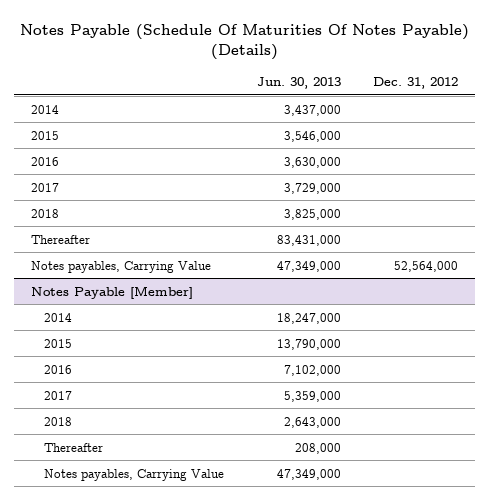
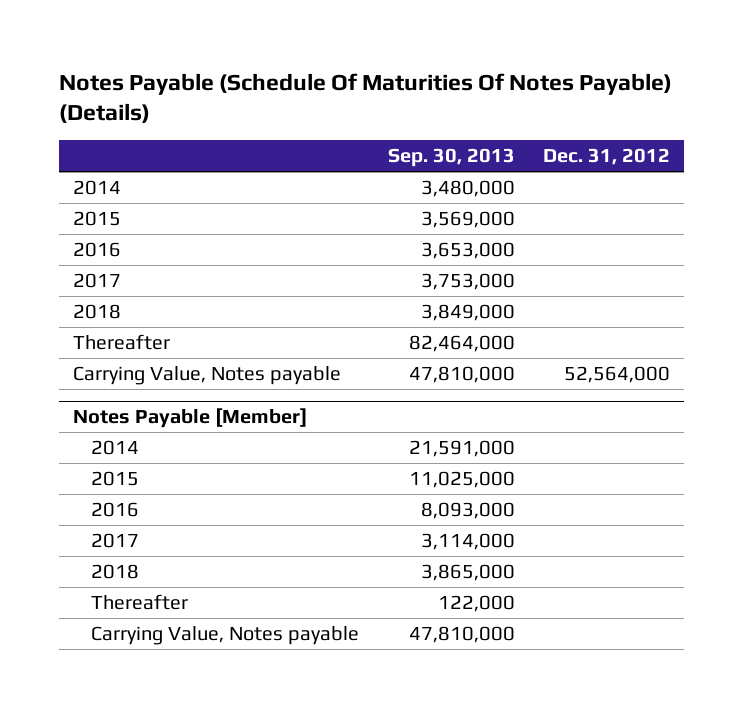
[256,77,341,90] Jun. 30, 2013 -> none
none -> [387,148,515,168] Sep. 30, 2013
[30,260,211,273] Notes payables, Carrying Value -> [72,365,341,385] Carrying Value, Notes payable
[44,468,225,481] Notes payables, Carrying Value -> [91,625,360,645] Carrying Value, Notes payable

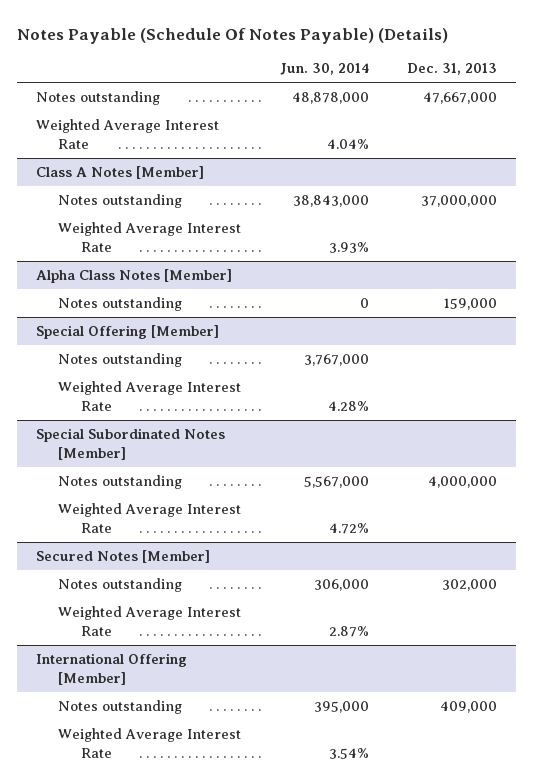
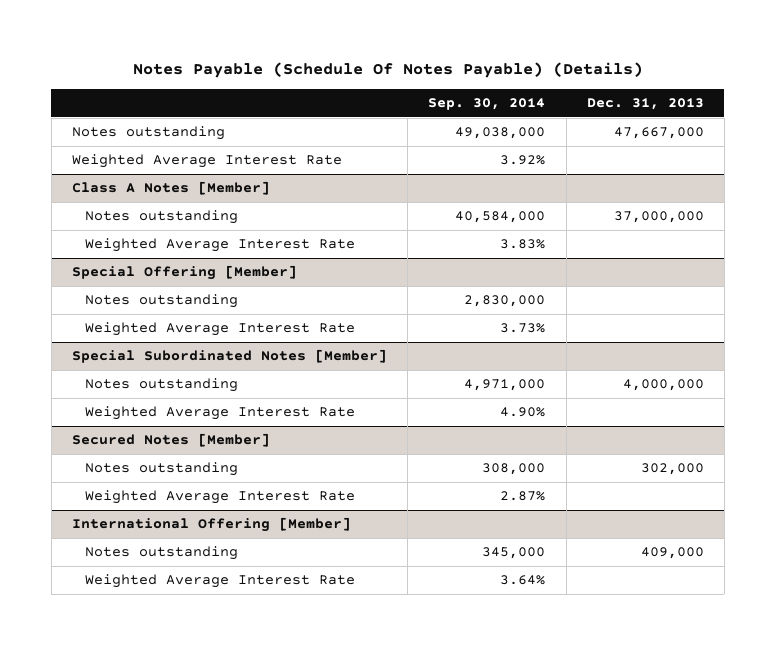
[279,63,369,76] Jun. 30, 2014 -> none
none -> [428,98,546,111] Sep. 30, 2014
[35,269,232,284] Alpha Class Notes [Member] -> none
[58,297,183,312] Notes outstanding -> none

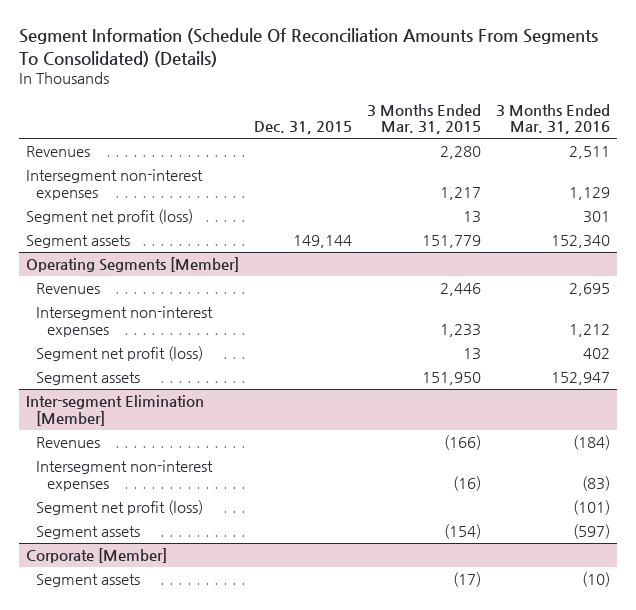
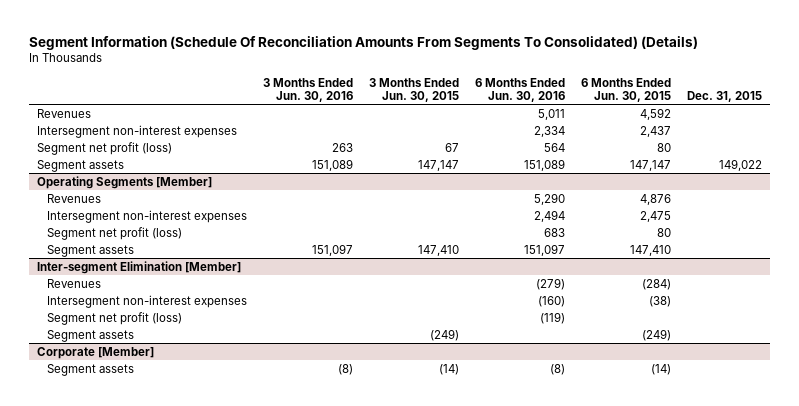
[366,103,481,135] 3 Months Ended Mar. 31, 2015 -> none
[495,103,610,135] 3 Months Ended Mar. 31, 2016 -> none
none -> [263,77,354,103] 3 Months Ended Jun. 30, 2016
none -> [369,77,460,103] 3 Months Ended Jun. 30, 2015
none -> [475,77,566,103] 6 Months Ended Jun. 30, 2016
none -> [581,77,672,103] 6 Months Ended Jun. 30, 2015
[292,234,352,248] 149,144 -> [719,158,763,171] 149,022

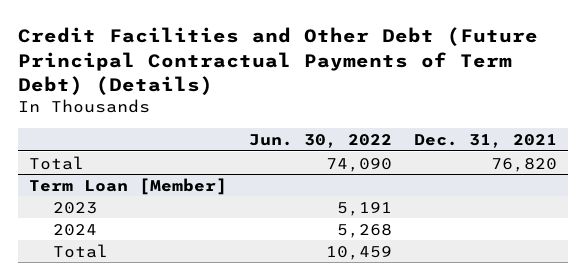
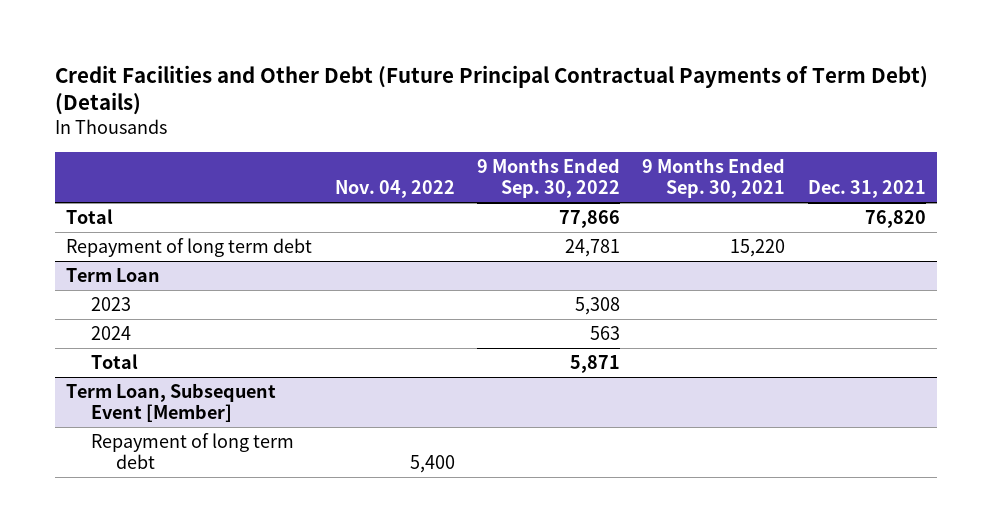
[248,133,392,148] Jun. 30, 2022 -> none
none -> [334,180,455,199] Nov. 04, 2022
none -> [477,158,621,199] 9 Months Ended Sep. 30, 2022
none -> [642,158,786,199] 9 Months Ended Sep. 30, 2021
none -> [66,237,313,257] Repayment of long term debt
[28,177,227,195] Term Loan [Member] -> [66,267,161,282] Term Loan
none -> [66,382,277,423] Term Loan, Subsequent Event [Member]
none -> [90,432,294,470] Repayment of long term debt

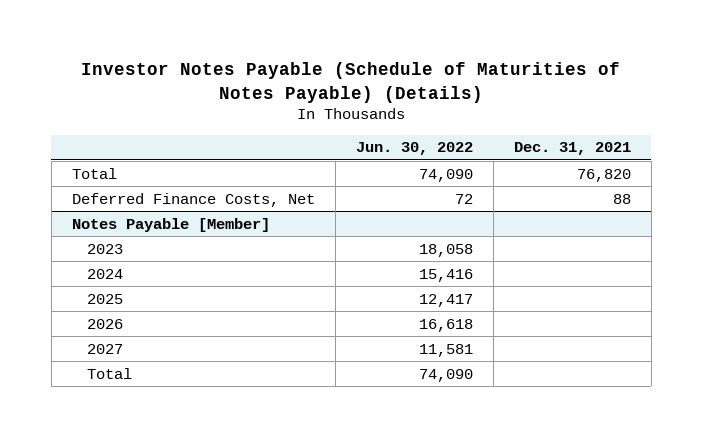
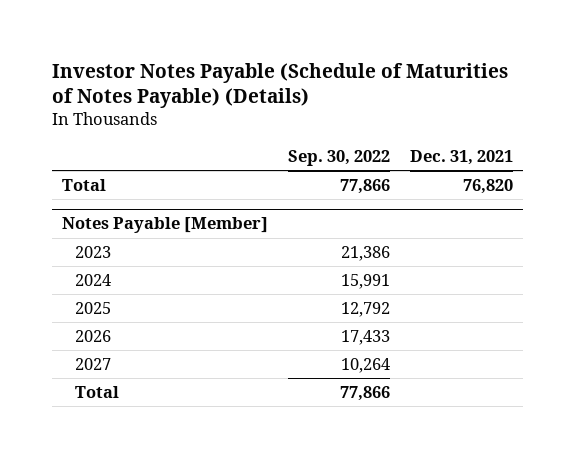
[355,142,473,156] Jun. 30, 2022 -> none
none -> [288,149,391,166] Sep. 30, 2022
[71,192,315,207] Deferred Finance Costs, Net -> none

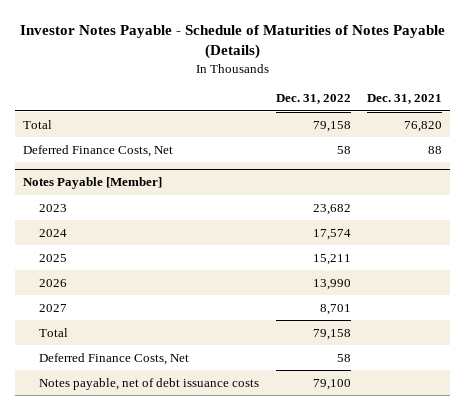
[52,62,509,109] Investor Notes Payable (Schedule of Maturities of Notes Payable) (Details) -> [19,25,445,60] Investor Notes Payable - Schedule of Maturities of Notes Payable (Details)
[288,149,391,166] Sep. 30, 2022 -> none
none -> [275,94,351,105] Dec. 31, 2022
none -> [23,144,174,157] Deferred Finance Costs, Net
none -> [39,352,190,365] Deferred Finance Costs, Net
none -> [39,377,260,390] Notes payable, net of debt issuance costs

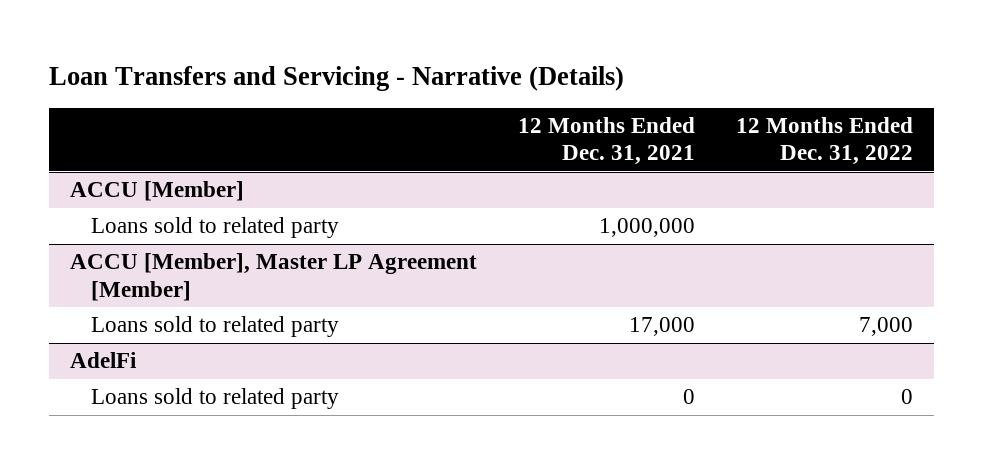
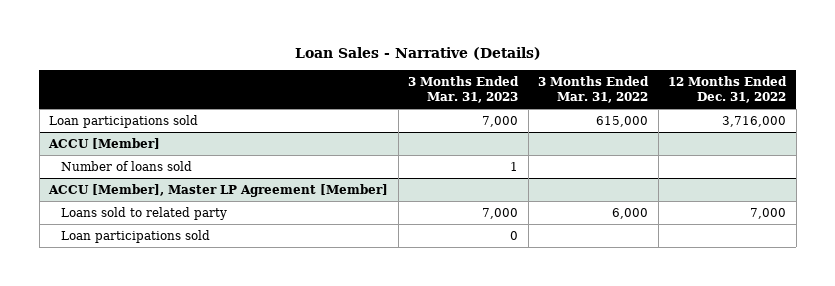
[49,65,625,91] Loan Transfers and Servicing - Narrative (Details) -> [294,47,541,61] Loan Sales - Narrative (Details)
[518,116,696,166] 12 Months Ended Dec. 31, 2021 -> none
none -> [408,76,520,104] 3 Months Ended Mar. 31, 2023
none -> [538,76,650,104] 3 Months Ended Mar. 31, 2022
none -> [49,114,199,128] Loan participations sold
[90,217,339,239] Loans sold to related party -> none
none -> [60,160,192,171] Number of loans sold
[69,352,137,369] AdelFi -> none
[90,388,339,410] Loans sold to related party -> none
none -> [60,229,210,243] Loan participations sold

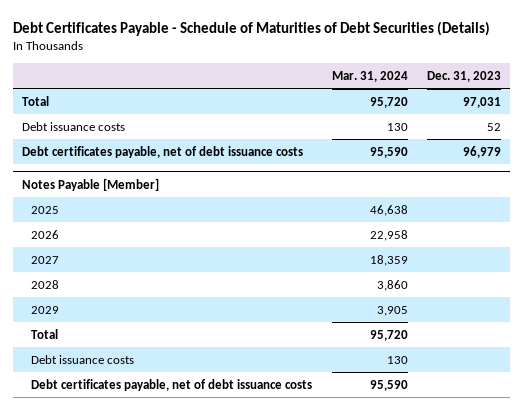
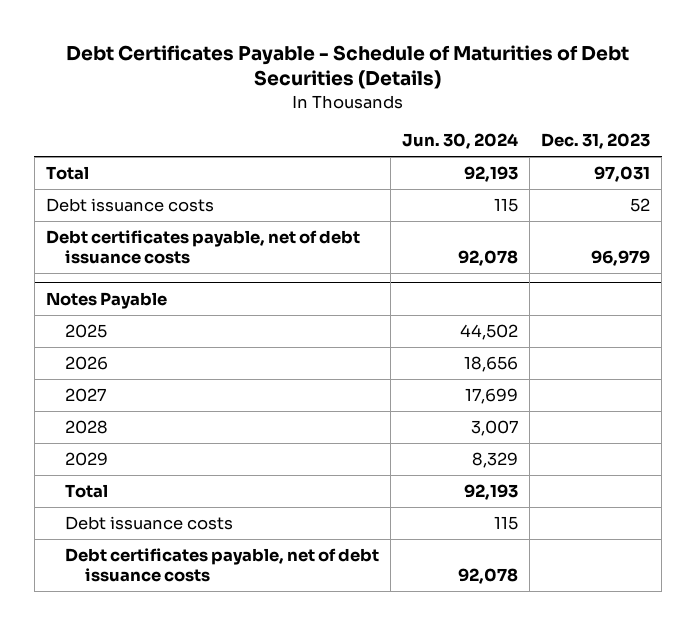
[331,70,408,82] Mar. 31, 2024 -> none
none -> [402,133,519,150] Jun. 30, 2024
[22,177,160,191] Notes Payable [Member] -> [45,291,167,309] Notes Payable

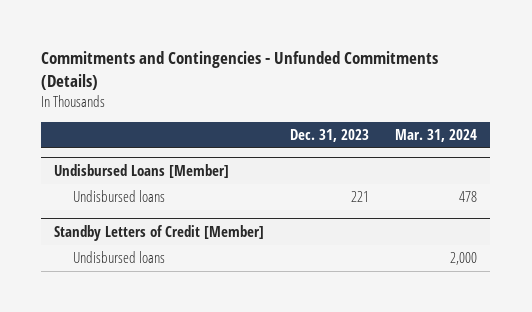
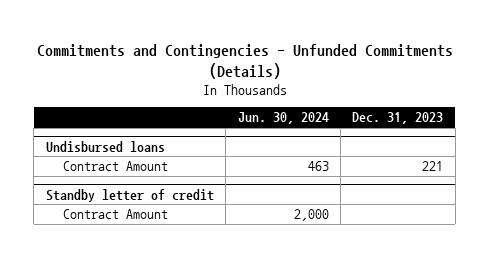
[395,128,478,142] Mar. 31, 2024 -> none
none -> [237,112,329,125] Jun. 30, 2024
[54,163,230,178] Undisbursed Loans [Member] -> [45,140,165,152] Undisbursed loans
[73,190,166,203] Undisbursed loans -> [63,161,169,172] Contract Amount
[54,224,265,241] Standby Letters of Credit [Member] -> [45,188,214,202] Standby letter of credit
[73,251,166,264] Undisbursed loans -> [63,209,169,220] Contract Amount

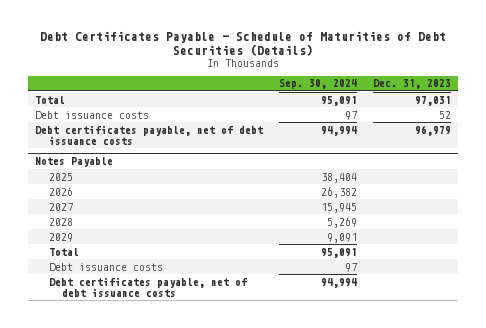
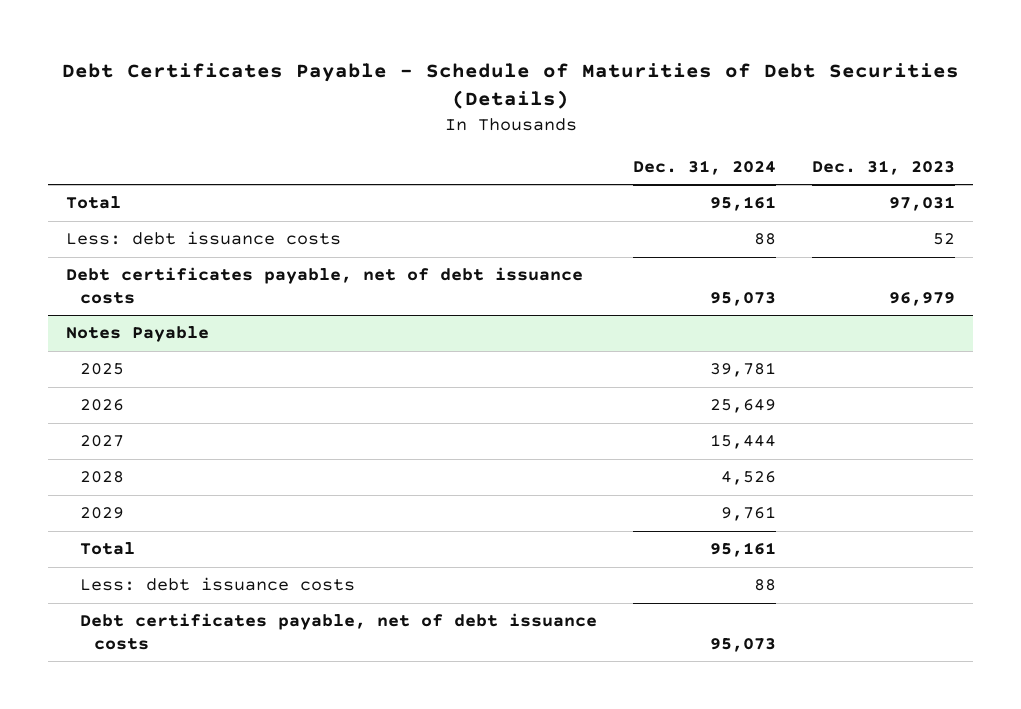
[279,79,358,90] Sep. 30, 2024 -> none
none -> [632,159,776,175] Dec. 31, 2024
[35,110,150,119] Debt issuance costs -> [65,231,341,246] Less: debt issuance costs
[48,262,163,271] Debt issuance costs -> [79,577,355,592] Less: debt issuance costs

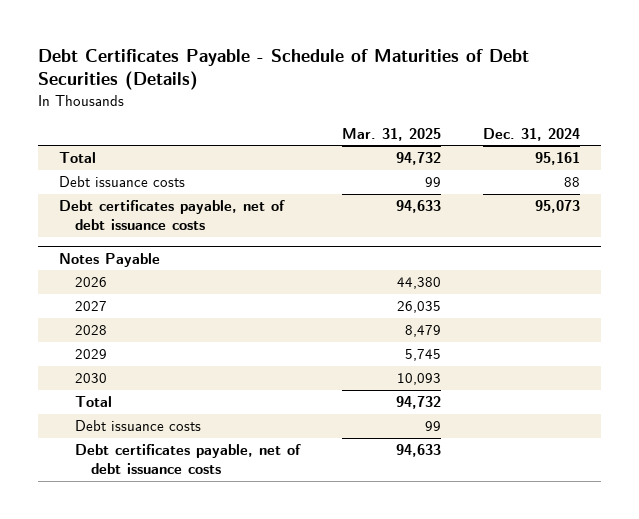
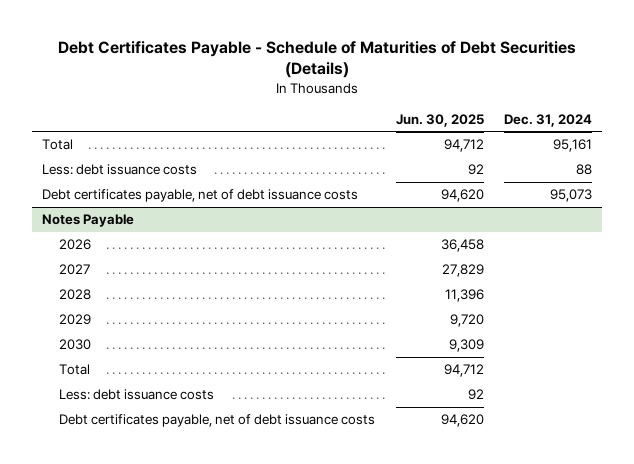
[341,127,441,141] Mar. 31, 2025 -> none
none -> [395,113,484,127] Jun. 30, 2025
[59,176,186,188] Debt issuance costs -> [41,164,197,176] Less: debt issuance costs
[74,420,201,432] Debt issuance costs -> [59,389,215,401] Less: debt issuance costs

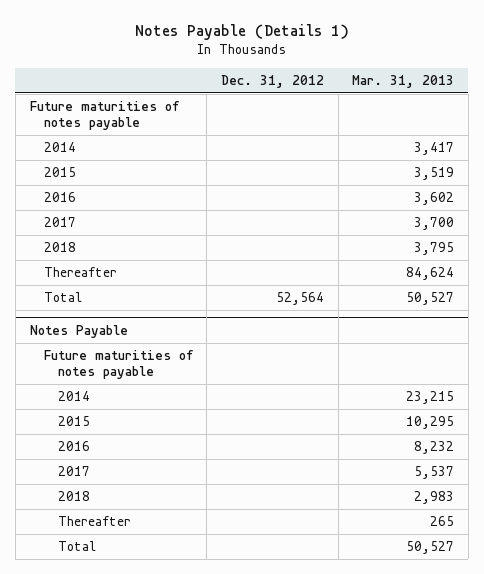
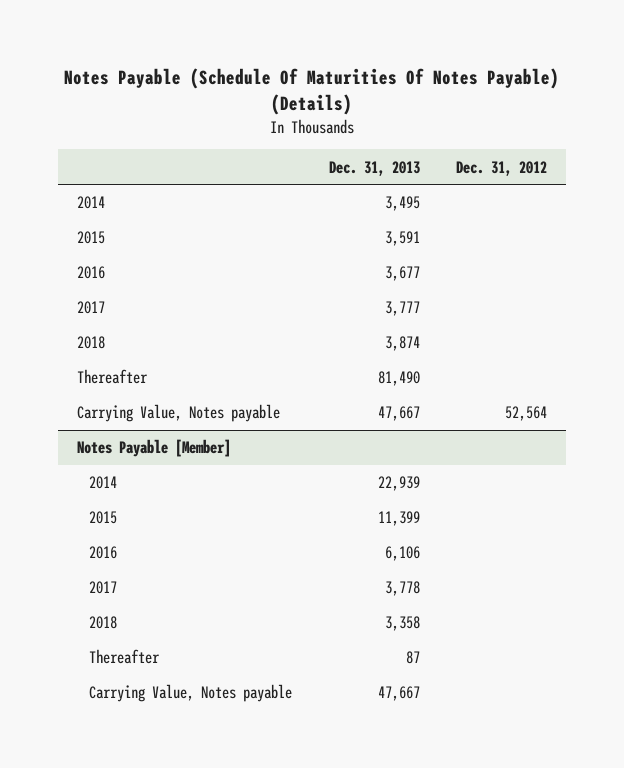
[134,24,349,41] Notes Payable (Details 1) -> [64,68,560,116] Notes Payable (Schedule Of Maturities Of Notes Payable) (Details)
[352,74,455,88] Mar. 31, 2013 -> none
none -> [328,160,420,176] Dec. 31, 2013
[29,101,179,130] Future maturities of notes payable -> none
[43,350,193,379] Future maturities of notes payable -> none
[43,292,82,303] Total -> [76,404,280,423] Carrying Value, Notes payable
[29,325,128,339] Notes Payable -> [76,439,231,458] Notes Payable [Member]
[58,541,97,552] Total -> [89,684,293,703] Carrying Value, Notes payable

